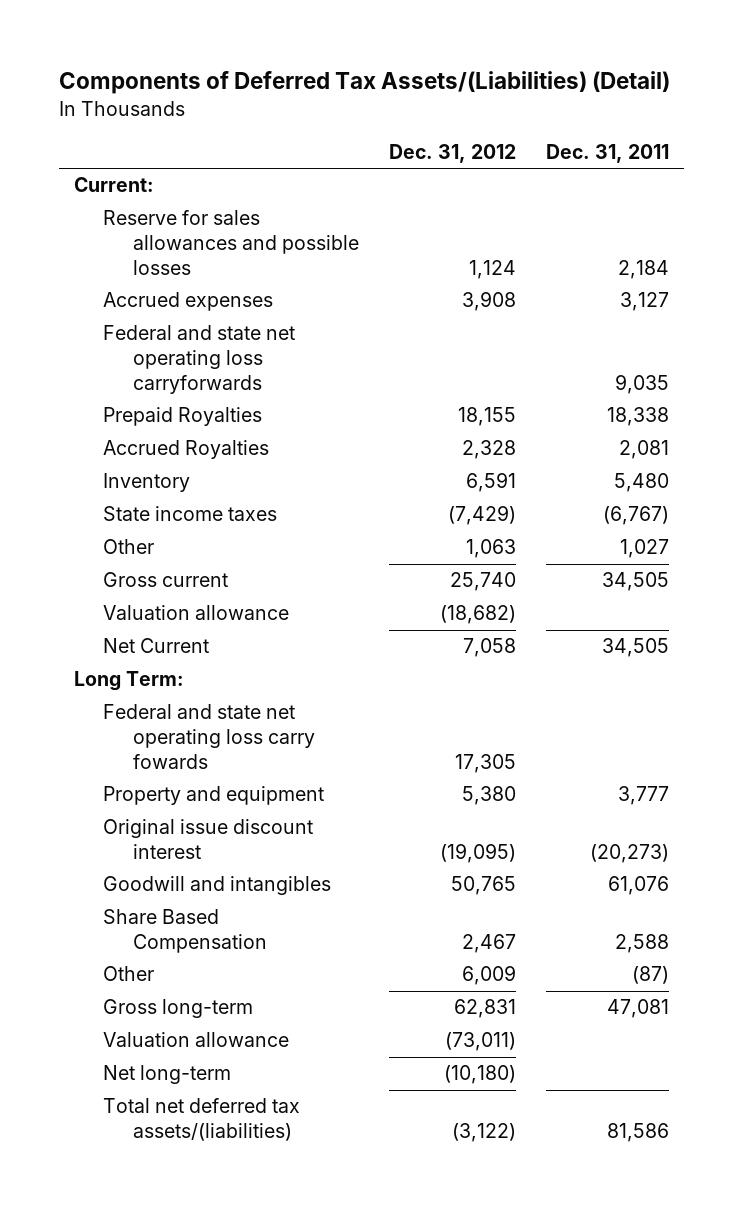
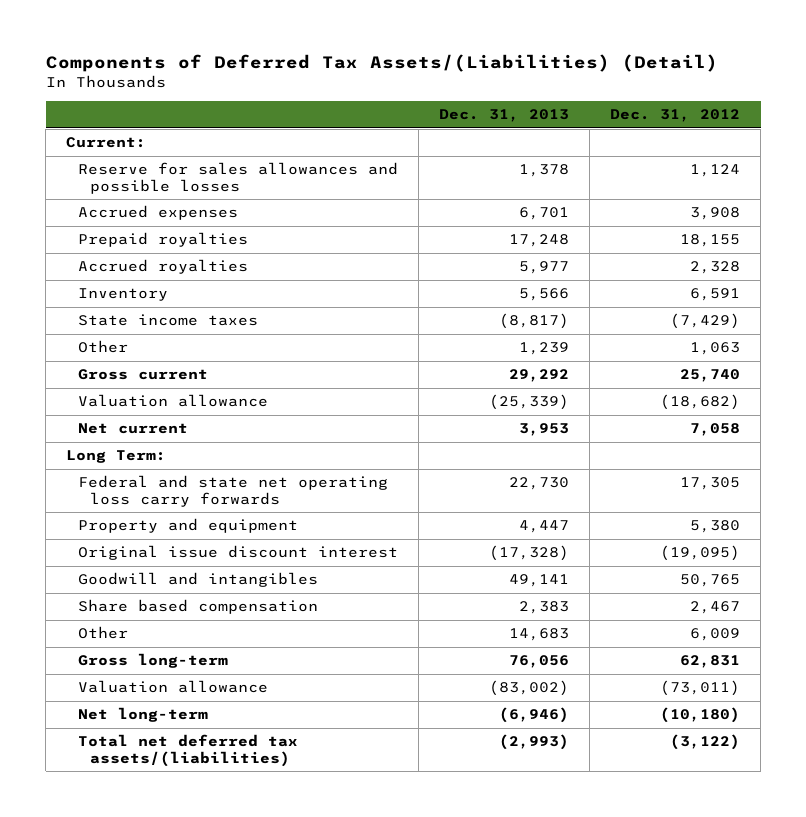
[545,143,669,163] Dec. 31, 2011 -> none
none -> [439,109,570,123] Dec. 31, 2013
[103,325,296,394] Federal and state net operating loss carryforwards -> none
[103,407,263,427] Prepaid Royalties -> [78,232,249,248] Prepaid royalties
[103,440,270,460] Accrued Royalties -> [78,259,249,275] Accrued royalties
[103,638,210,654] Net Current -> [78,423,189,435] Net current
[103,704,316,769] Federal and state net operating loss carry fowards -> [78,475,389,507] Federal and state net operating loss carry forwards
[103,909,268,954] Share Based Compensation -> [78,599,319,615] Share based compensation

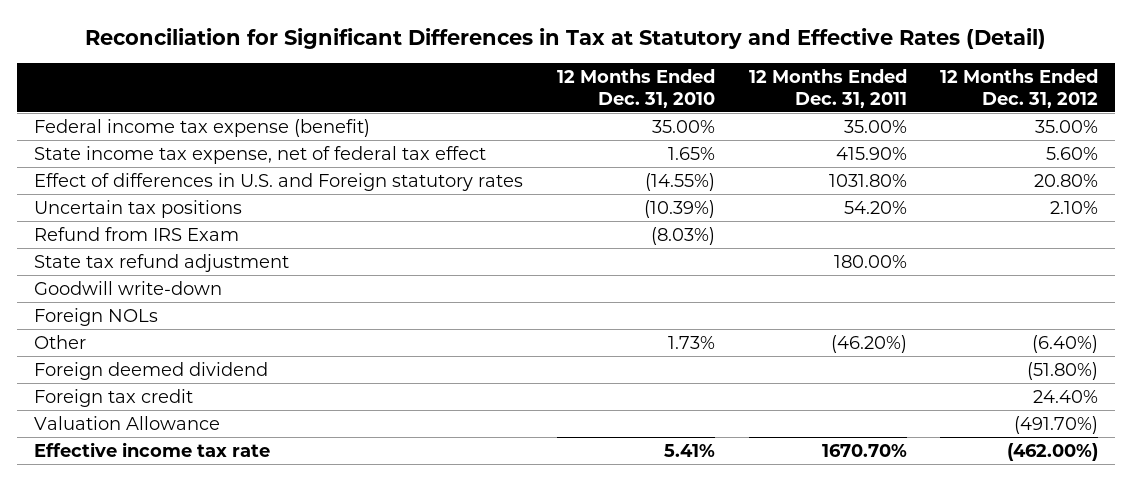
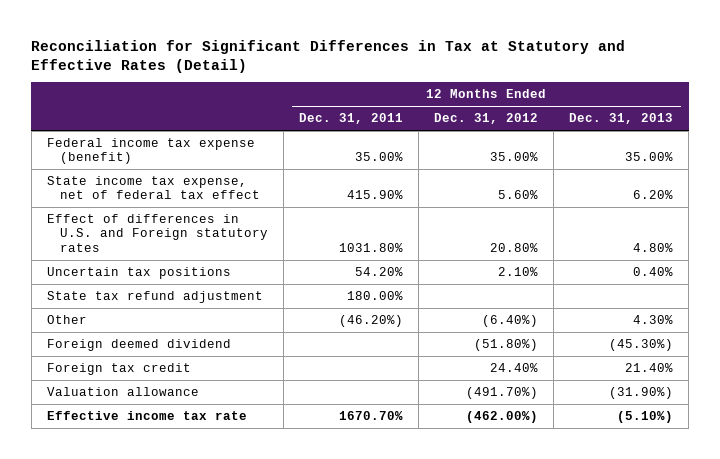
[556,69,715,108] 12 Months Ended Dec. 31, 2010 -> none
none -> [569,113,674,125] Dec. 31, 2013
[34,226,240,241] Refund from IRS Exam -> none
[34,280,223,295] Goodwill write-down -> none
[34,307,159,326] Foreign NOLs -> none
[34,415,221,430] Valuation Allowance -> [46,387,199,397] Valuation allowance

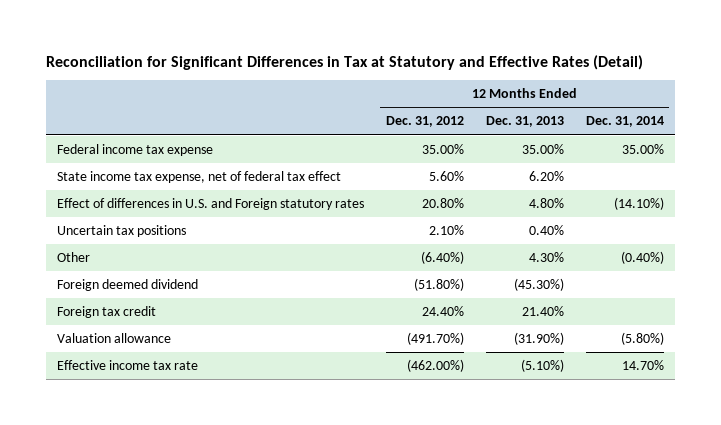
[299,113,404,125] Dec. 31, 2011 -> none
none -> [585,116,664,128] Dec. 31, 2014
[46,138,255,165] Federal income tax expense (benefit) -> [56,144,213,157] Federal income tax expense
[46,291,263,304] State tax refund adjustment -> none

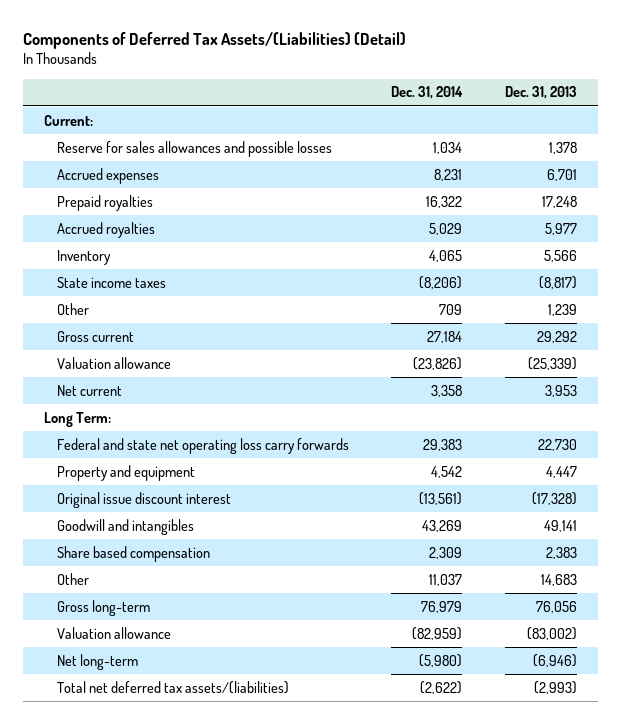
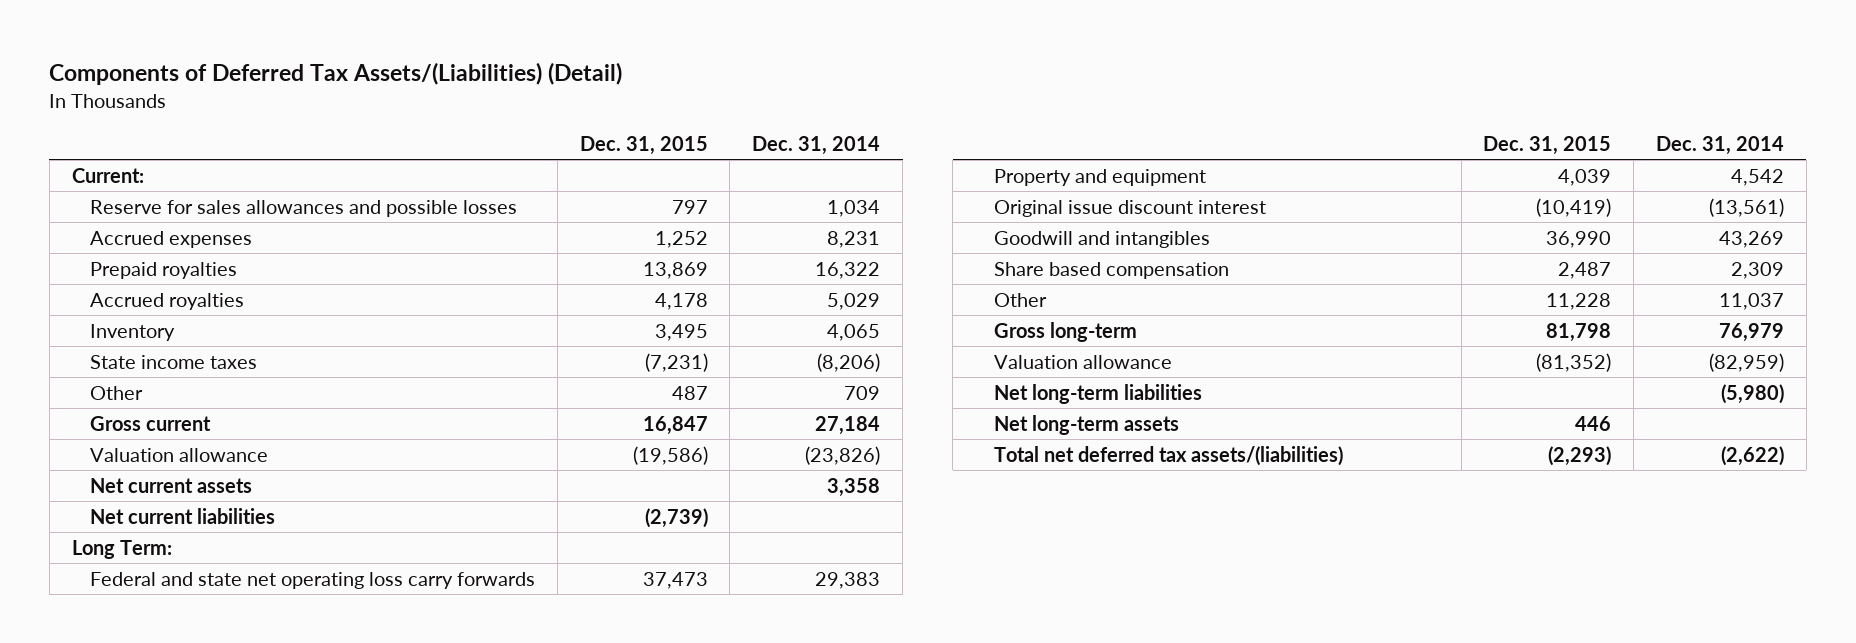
[504,86,577,100] Dec. 31, 2013 -> none
none -> [579,135,708,155] Dec. 31, 2015
[57,384,123,396] Net current -> [90,477,253,493] Net current assets
none -> [90,507,276,524] Net current liabilities
[57,653,139,670] Net long-term -> [993,383,1202,404] Net long-term liabilities
none -> [993,414,1179,435] Net long-term assets

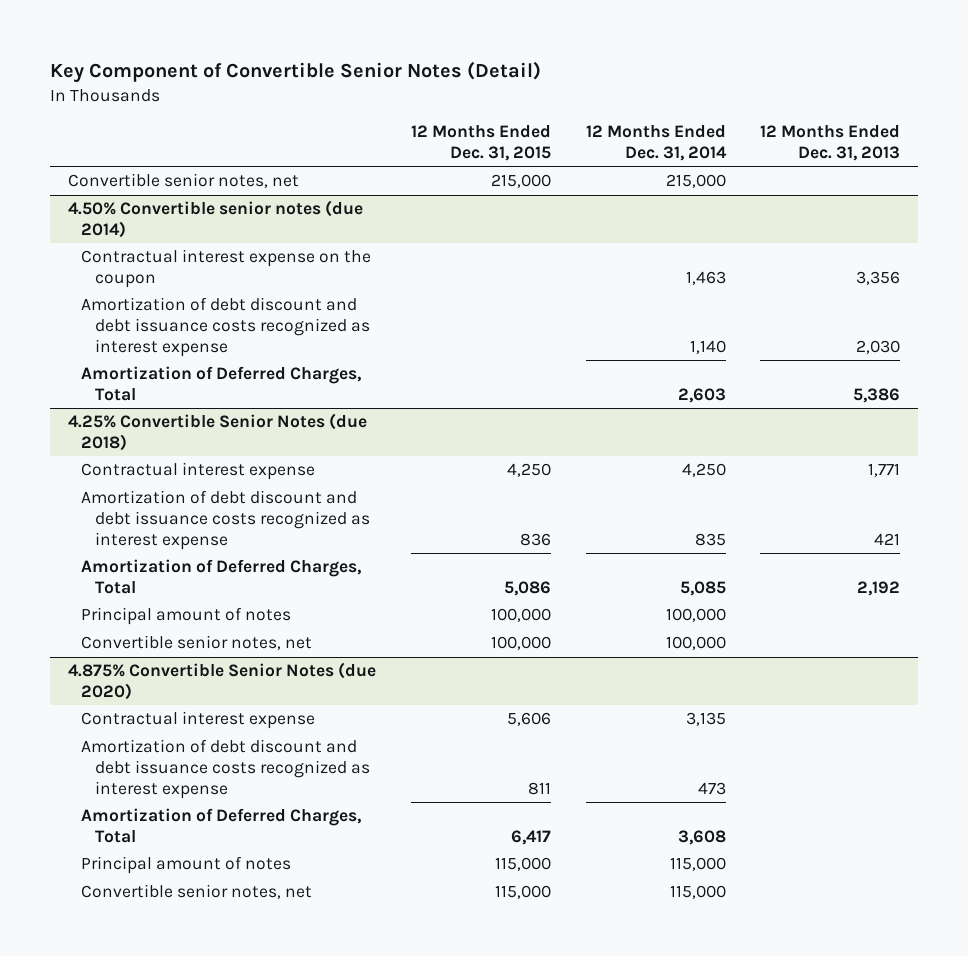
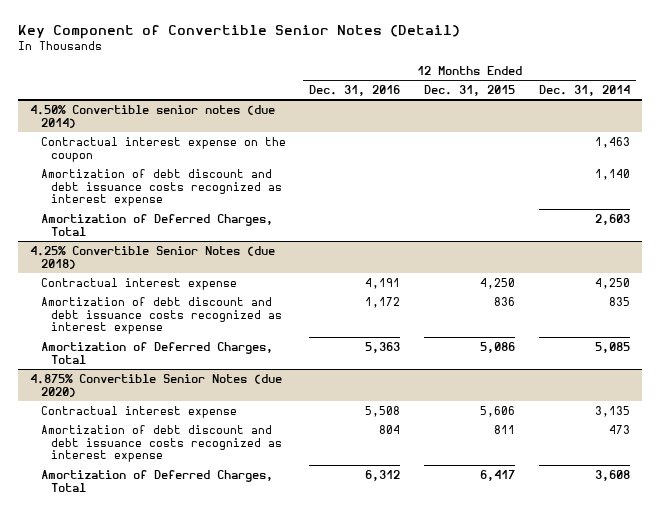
[760,125,901,162] 12 Months Ended Dec. 31, 2013 -> none
none -> [309,85,401,97] Dec. 31, 2016
[67,173,299,189] Convertible senior notes, net -> none
[81,607,292,626] Principal amount of notes -> none
[81,635,313,651] Convertible senior notes, net -> none
[81,856,292,875] Principal amount of notes -> none
[81,884,313,900] Convertible senior notes, net -> none

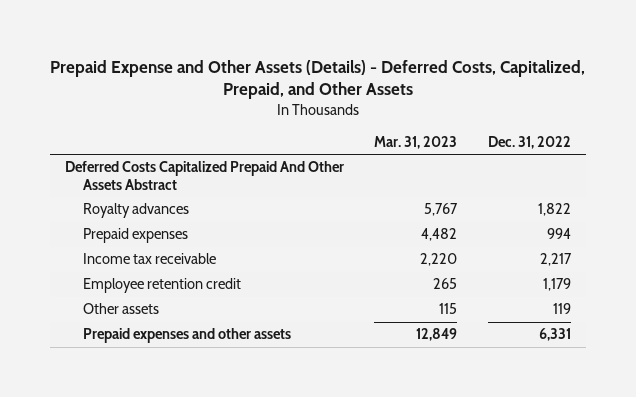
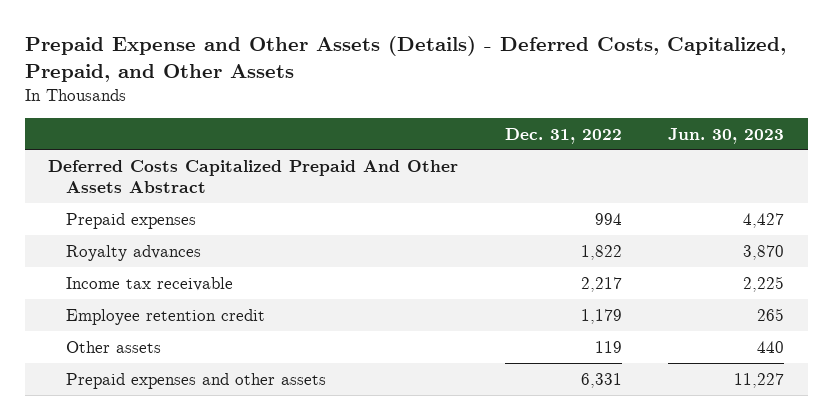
[374,136,458,150] Mar. 31, 2023 -> none
none -> [668,127,785,144] Jun. 30, 2023
[83,203,190,219] Royalty advances -> [66,244,202,261] Royalty advances

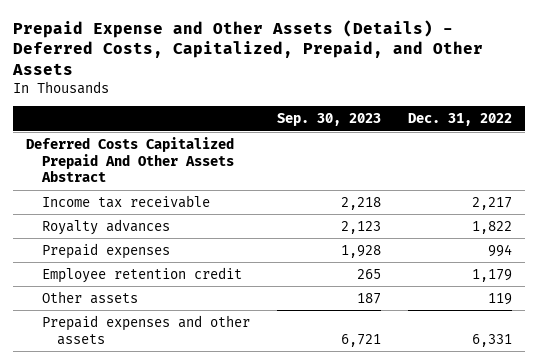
[668,127,785,144] Jun. 30, 2023 -> none
none -> [276,113,381,127] Sep. 30, 2023
[66,244,202,261] Royalty advances -> [41,218,170,235] Royalty advances
[66,212,197,229] Prepaid expenses -> [41,242,170,259] Prepaid expenses

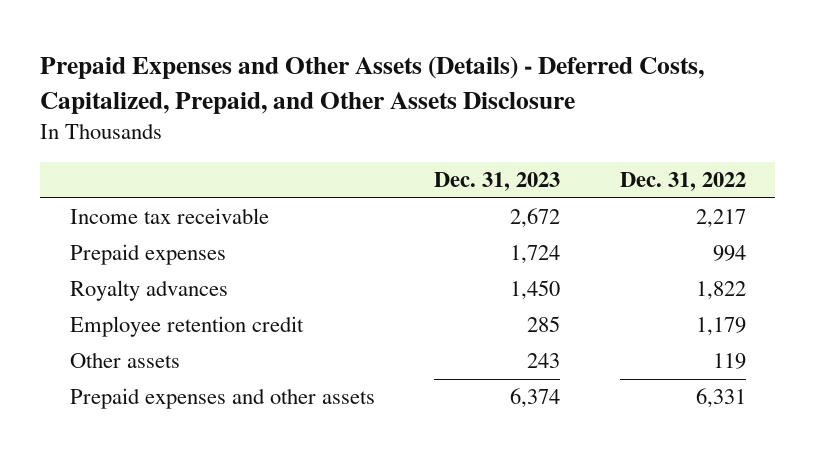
[11,19,483,75] Prepaid Expense and Other Assets (Details) - Deferred Costs, Capitalized, Prepaid, and Other Assets -> [39,56,704,115] Prepaid Expenses and Other Assets (Details) - Deferred Costs, Capitalized, Prepaid, and Other Assets Disclosure
[276,113,381,127] Sep. 30, 2023 -> none
none -> [434,172,561,192] Dec. 31, 2023
[26,136,235,183] Deferred Costs Capitalized Prepaid And Other Assets Abstract -> none
[41,218,170,235] Royalty advances -> [69,280,228,302] Royalty advances

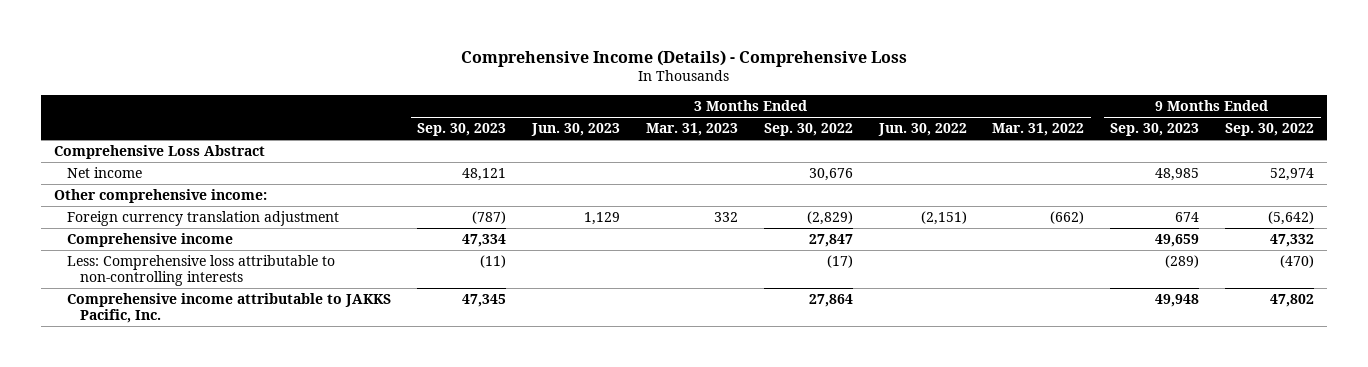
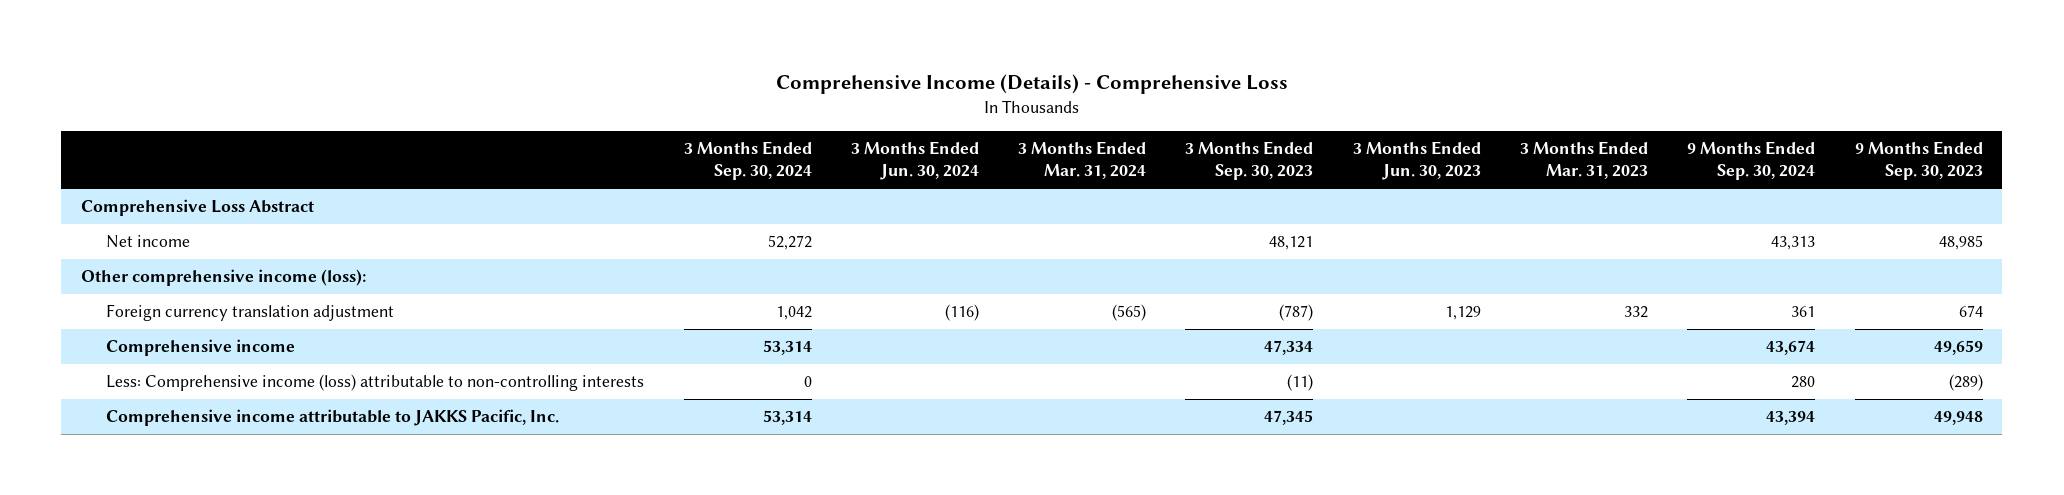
[763,123,853,137] Sep. 30, 2022 -> none
[877,123,967,137] Jun. 30, 2022 -> none
[992,123,1085,137] Mar. 31, 2022 -> none
[1225,123,1315,137] Sep. 30, 2022 -> none
none -> [683,140,812,181] 3 Months Ended Sep. 30, 2024
none -> [850,140,979,181] 3 Months Ended Jun. 30, 2024
none -> [1018,140,1147,180] 3 Months Ended Mar. 31, 2024
none -> [1687,140,1816,181] 9 Months Ended Sep. 30, 2024
[54,189,268,204] Other comprehensive income: -> [81,269,367,287] Other comprehensive income (loss):
[67,255,336,286] Less: Comprehensive loss attributable to non-controlling interests -> [106,374,645,392] Less: Comprehensive income (loss) attributable to non-controlling interests

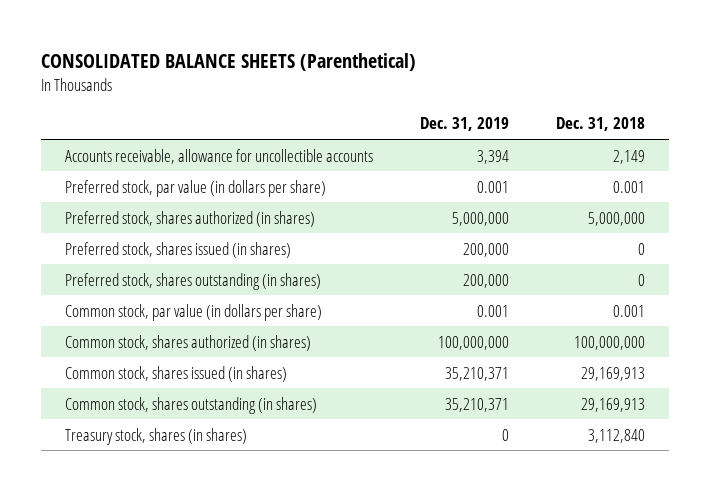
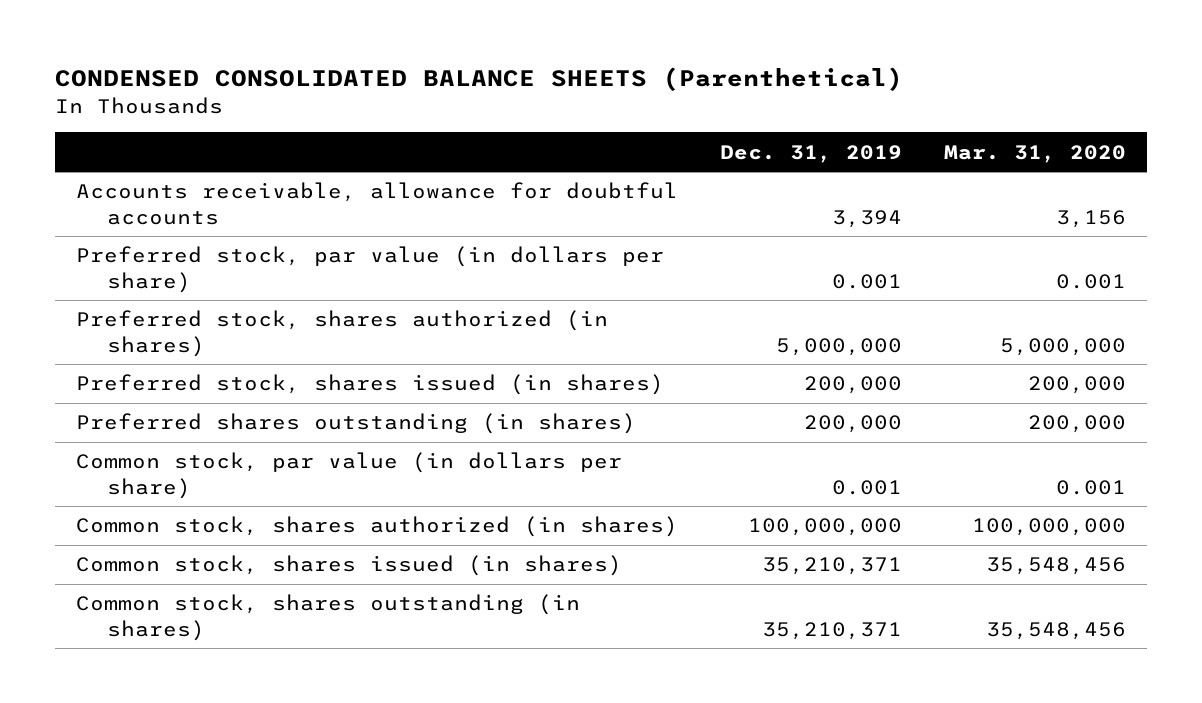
[41,52,417,71] CONSOLIDATED BALANCE SHEETS (Parenthetical) -> [55,66,904,91] CONDENSED CONSOLIDATED BALANCE SHEETS (Parenthetical)
[556,117,646,132] Dec. 31, 2018 -> none
none -> [944,144,1127,163] Mar. 31, 2020
[64,148,373,164] Accounts receivable, allowance for uncollectible accounts -> [76,182,679,225] Accounts receivable, allowance for doubtful accounts
[64,272,321,290] Preferred stock, shares outstanding (in shares) -> [76,413,637,435] Preferred shares outstanding (in shares)
[64,427,247,445] Treasury stock, shares (in shares) -> none

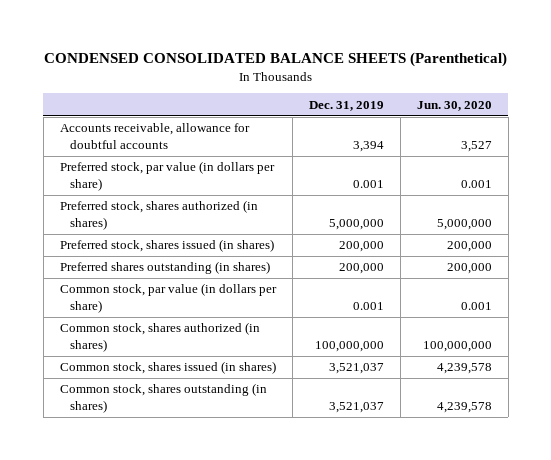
[944,144,1127,163] Mar. 31, 2020 -> none
none -> [416,100,492,111] Jun. 30, 2020
[762,557,903,576] 35,210,371 -> [328,363,384,375] 3,521,037
[762,621,903,640] 35,210,371 -> [328,402,384,414] 3,521,037

